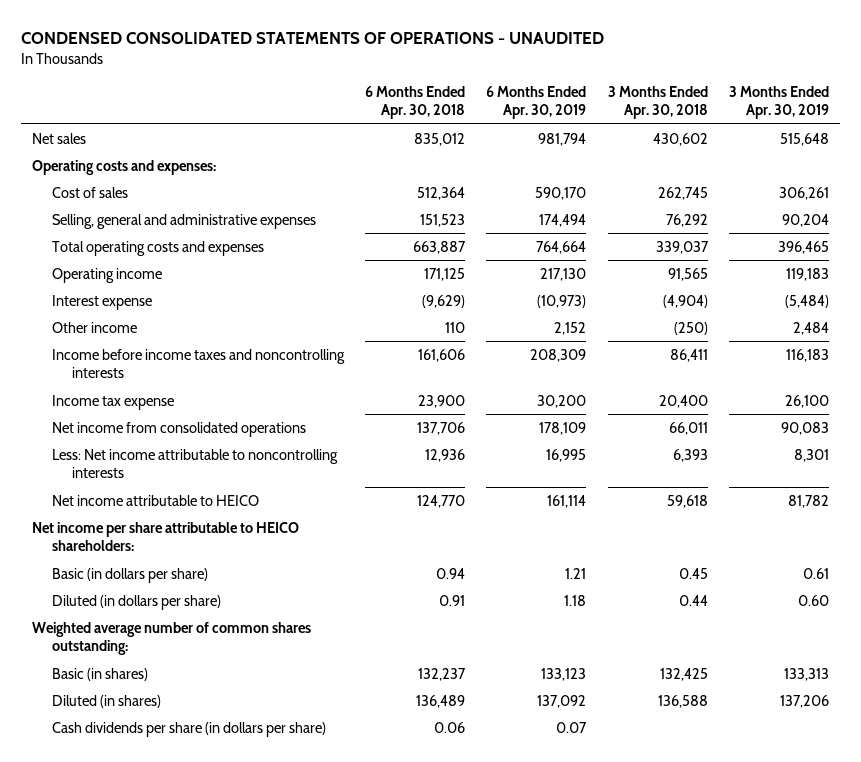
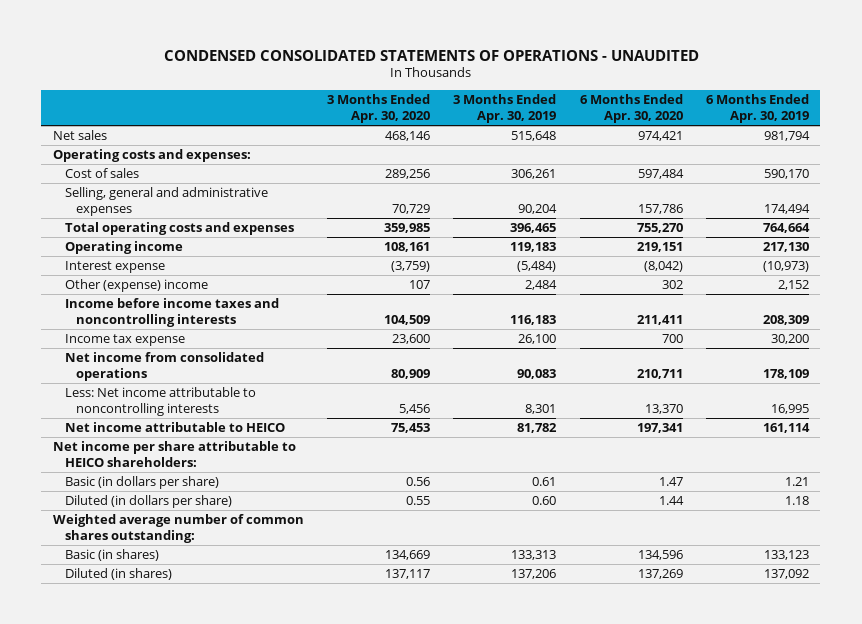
[365,85,466,120] 6 Months Ended Apr. 30, 2018 -> none
[607,85,708,120] 3 Months Ended Apr. 30, 2018 -> none
none -> [327,93,431,123] 3 Months Ended Apr. 30, 2020
none -> [579,93,683,123] 6 Months Ended Apr. 30, 2020
[51,321,137,333] Other income -> [64,279,208,293] Other (expense) income
[51,721,326,737] Cash dividends per share (in dollars per share) -> none

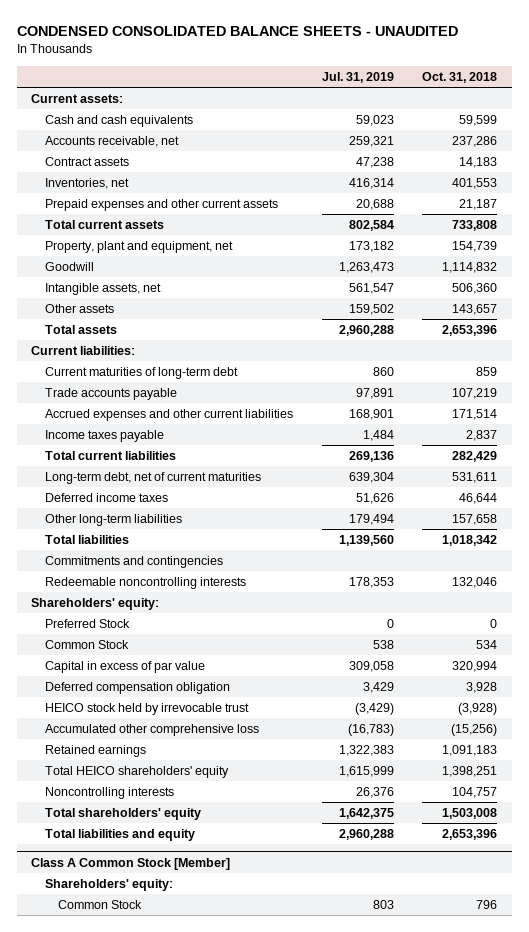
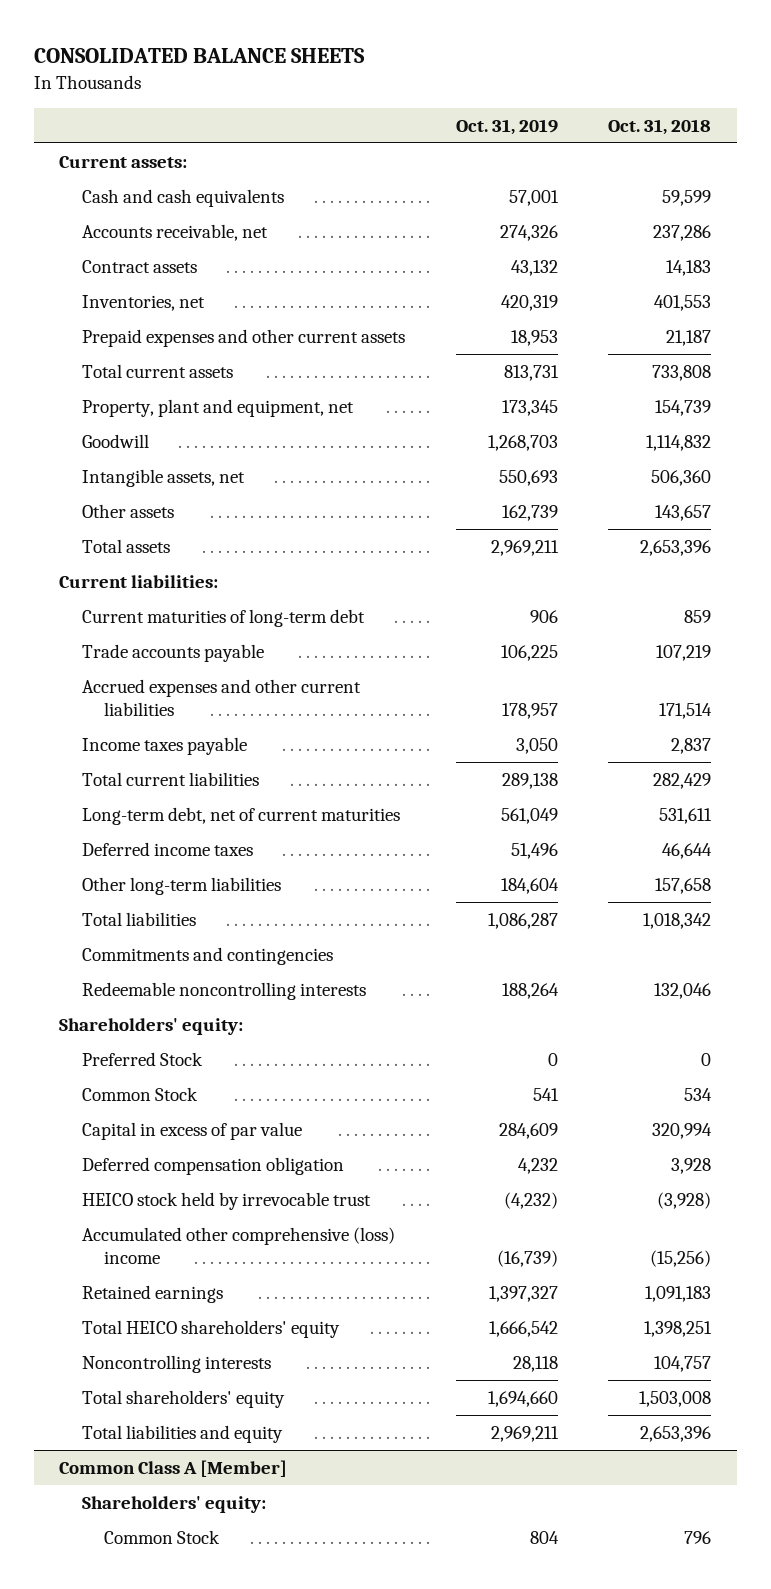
[17,26,459,37] CONDENSED CONSOLIDATED BALANCE SHEETS - UNAUDITED -> [33,48,365,64] CONSOLIDATED BALANCE SHEETS
[321,71,394,83] Jul. 31, 2019 -> none
none -> [455,118,558,135] Oct. 31, 2019
[44,723,259,736] Accumulated other comprehensive loss -> [81,1226,395,1264] Accumulated other comprehensive (loss) income
[31,857,231,870] Class A Common Stock [Member] -> [59,1459,288,1477] Common Class A [Member]

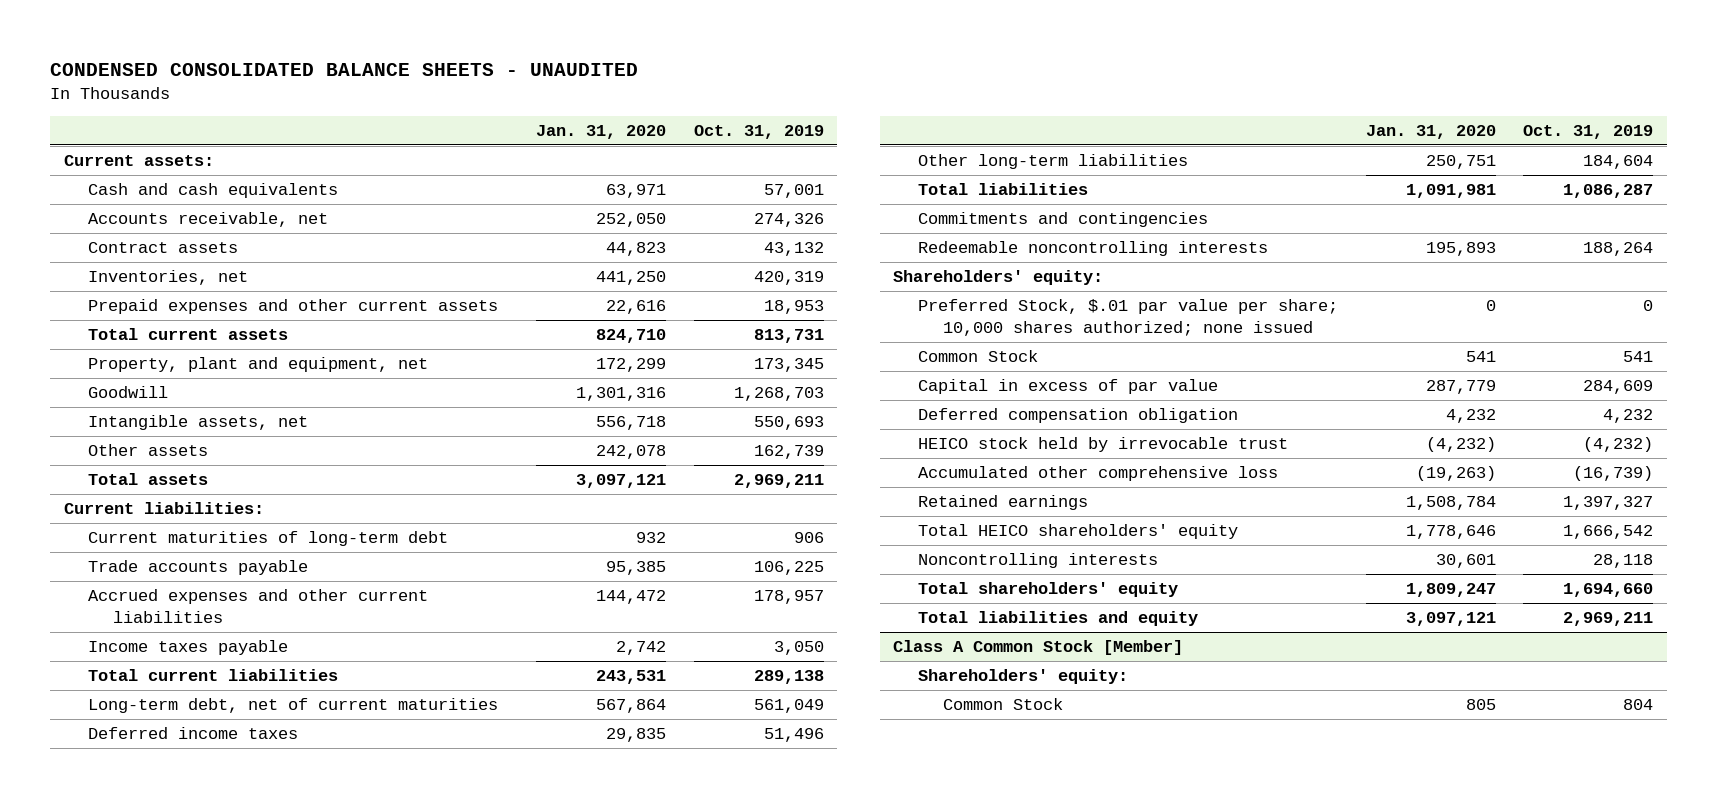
[33,48,365,64] CONSOLIDATED BALANCE SHEETS -> [49,63,638,77] CONDENSED CONSOLIDATED BALANCE SHEETS - UNAUDITED
[608,118,712,135] Oct. 31, 2018 -> none
none -> [535,124,666,139] Jan. 31, 2020
[81,1051,203,1066] Preferred Stock -> [918,299,1339,336] Preferred Stock, $.01 par value per share; 10,000 shares authorized; none issued
[81,1226,395,1264] Accumulated other comprehensive (loss) income -> [918,466,1279,482] Accumulated other comprehensive loss
[59,1459,288,1477] Common Class A [Member] -> [893,640,1184,656] Class A Common Stock [Member]

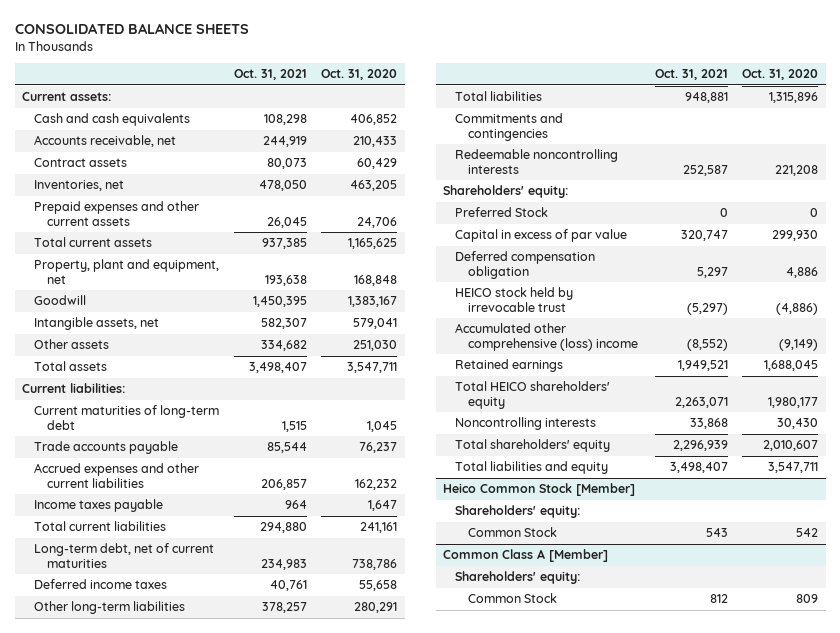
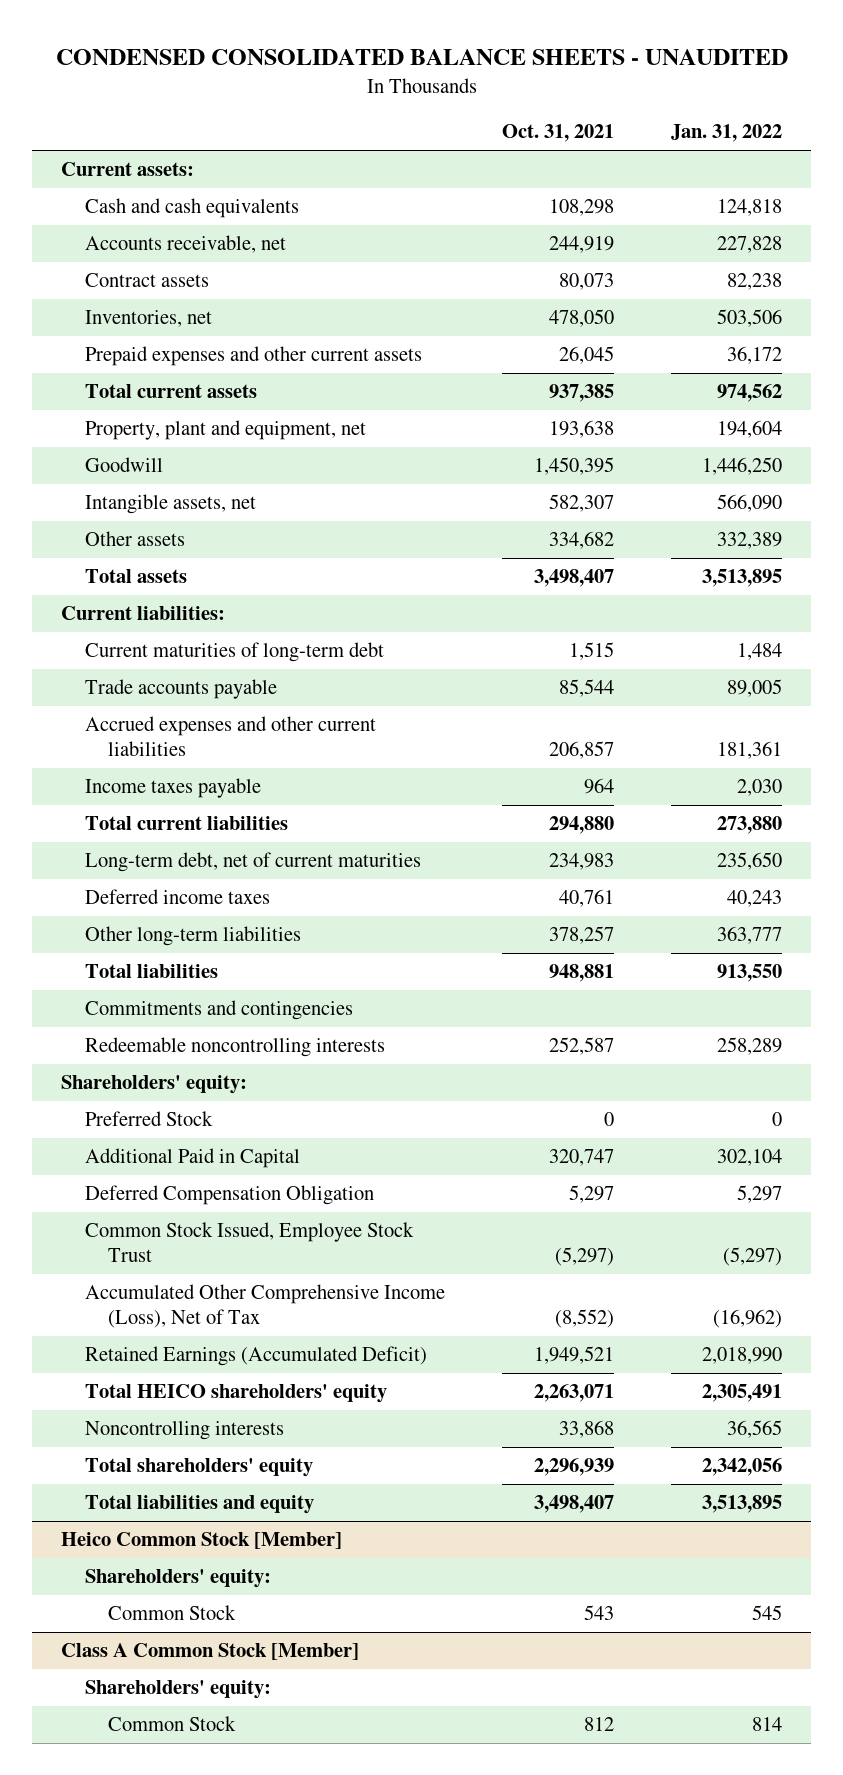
[14,22,249,34] CONSOLIDATED BALANCE SHEETS -> [55,48,788,65] CONDENSED CONSOLIDATED BALANCE SHEETS - UNAUDITED
[321,69,398,81] Oct. 31, 2020 -> none
none -> [671,124,783,143] Jan. 31, 2022
[455,229,628,243] Capital in excess of par value -> [84,1148,300,1169] Additional Paid in Capital
[455,251,596,279] Deferred compensation obligation -> [84,1185,374,1206] Deferred Compensation Obligation
[455,287,574,312] HEICO stock held by irrevocable trust -> [84,1222,414,1263] Common Stock Issued, Employee Stock Trust
[455,323,638,351] Accumulated other comprehensive (loss) income -> [84,1284,445,1329] Accumulated Other Comprehensive Income (Loss), Net of Tax
[455,359,564,373] Retained earnings -> [84,1346,427,1367] Retained Earnings (Accumulated Deficit)
[442,549,608,563] Common Class A [Member] -> [61,1643,360,1661] Class A Common Stock [Member]

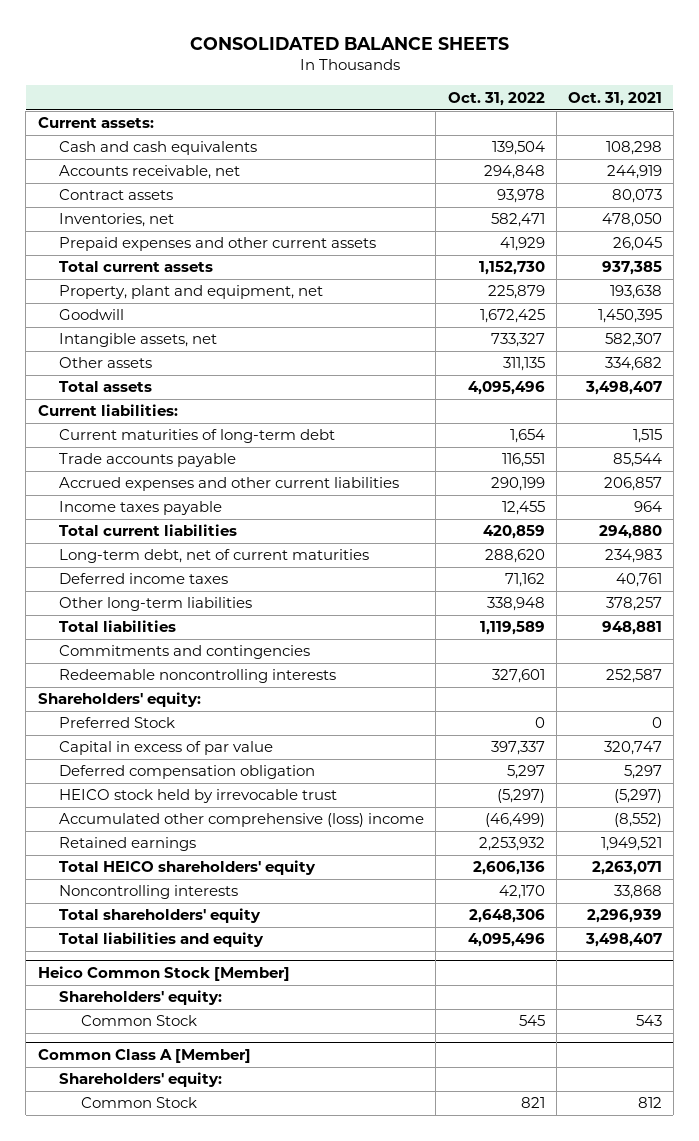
[55,48,788,65] CONDENSED CONSOLIDATED BALANCE SHEETS - UNAUDITED -> [189,36,509,50] CONSOLIDATED BALANCE SHEETS
[671,124,783,143] Jan. 31, 2022 -> none
none -> [447,91,545,106] Oct. 31, 2022
[84,1148,300,1169] Additional Paid in Capital -> [59,741,274,756] Capital in excess of par value
[84,1185,374,1206] Deferred Compensation Obligation -> [59,765,316,780] Deferred compensation obligation
[84,1222,414,1263] Common Stock Issued, Employee Stock Trust -> [59,789,338,804] HEICO stock held by irrevocable trust
[84,1284,445,1329] Accumulated Other Comprehensive Income (Loss), Net of Tax -> [59,813,425,828] Accumulated other comprehensive (loss) income
[84,1346,427,1367] Retained Earnings (Accumulated Deficit) -> [59,837,197,852] Retained earnings
[61,1643,360,1661] Class A Common Stock [Member] -> [37,1049,251,1064] Common Class A [Member]

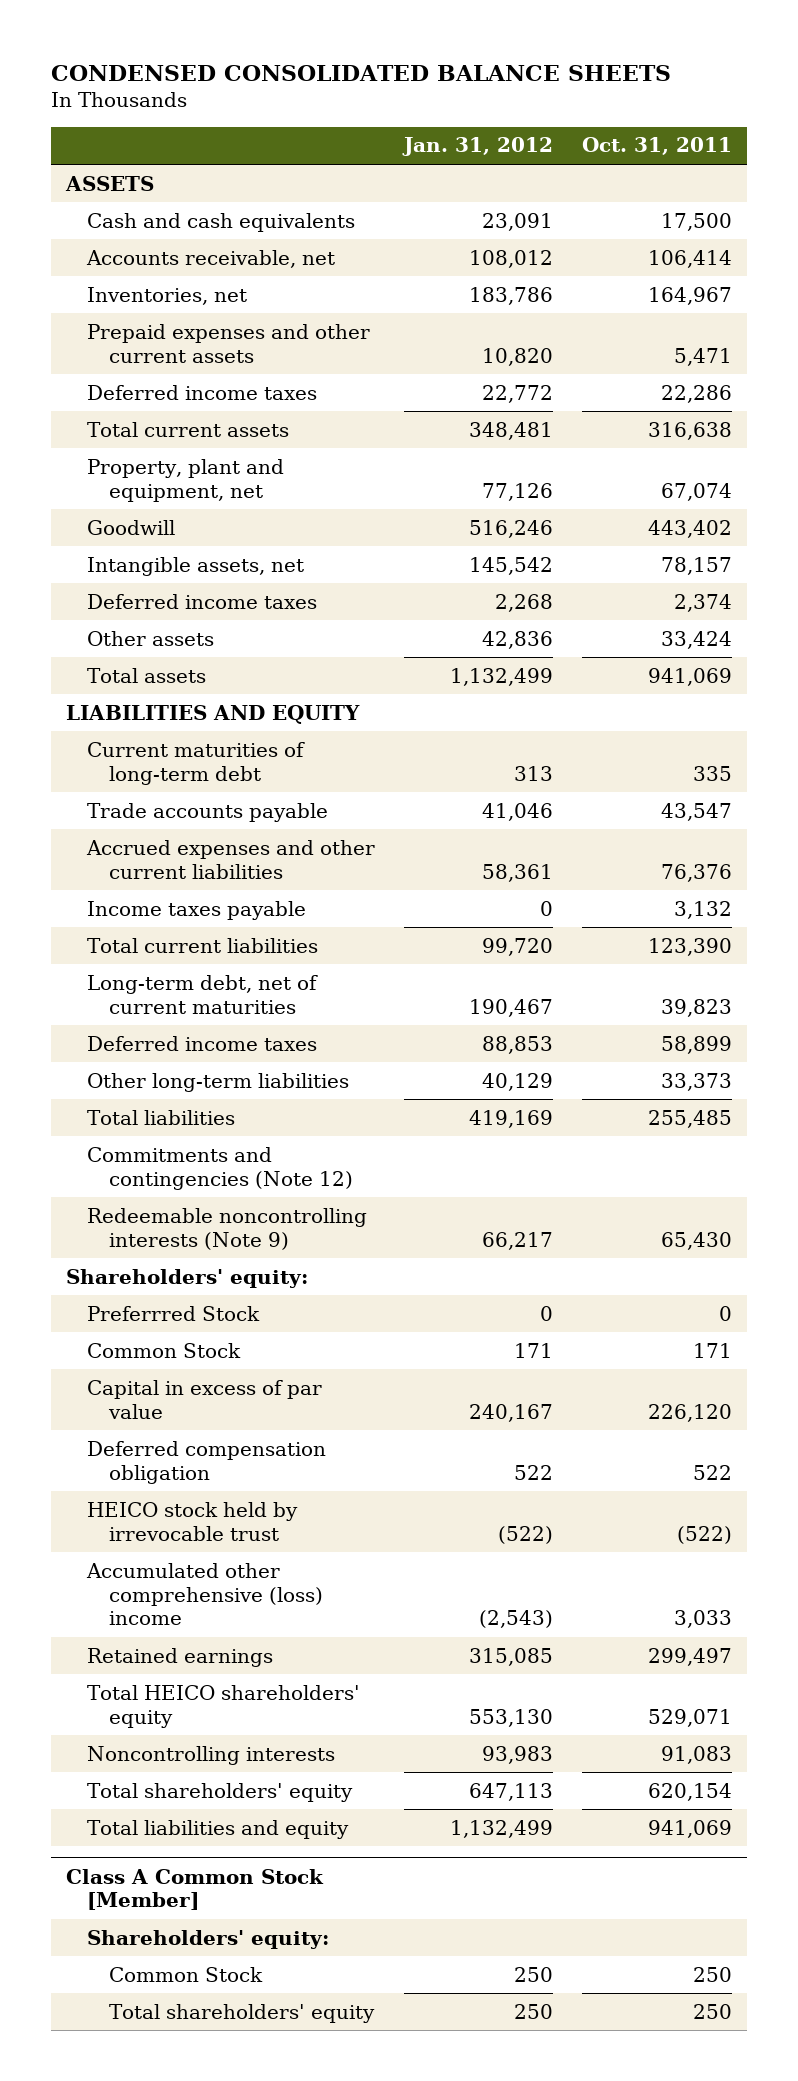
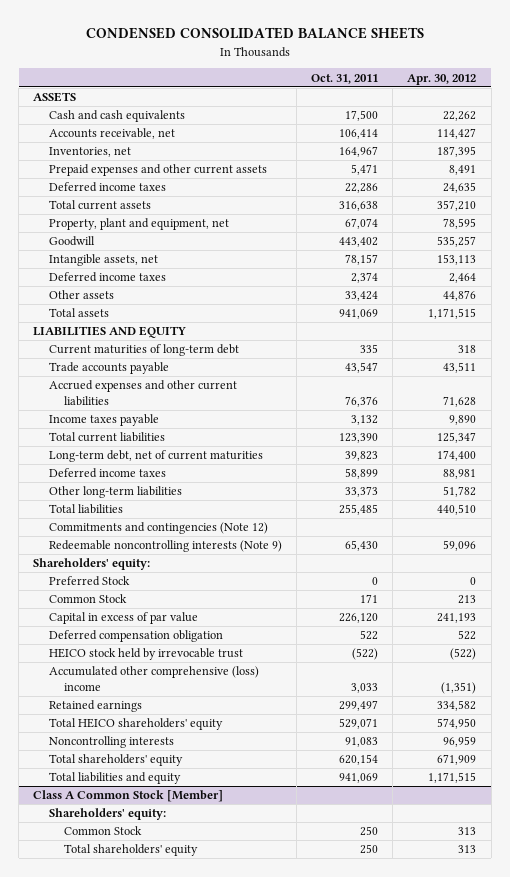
[402,137,554,157] Jan. 31, 2012 -> none
none -> [407,73,477,85] Apr. 30, 2012
[87,1305,261,1321] Preferrred Stock -> [48,576,130,587] Preferred Stock

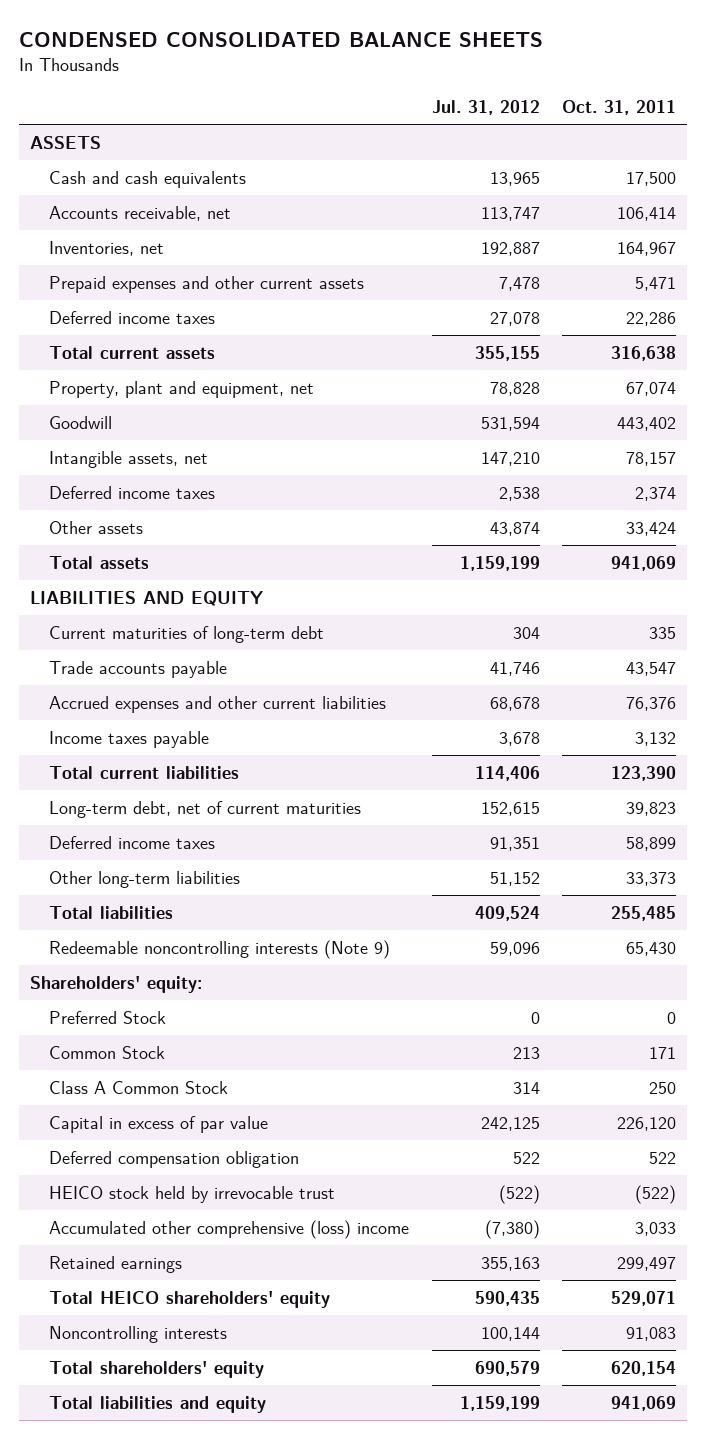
[407,73,477,85] Apr. 30, 2012 -> none
none -> [431,100,540,116] Jul. 31, 2012
[48,522,268,535] Commitments and contingencies (Note 12) -> none
none -> [49,1080,229,1094] Class A Common Stock
[33,790,224,803] Class A Common Stock [Member] -> none
[48,808,166,821] Shareholders' equity: -> none
[63,826,142,836] Common Stock -> none
[63,844,198,857] Total shareholders' equity -> none

